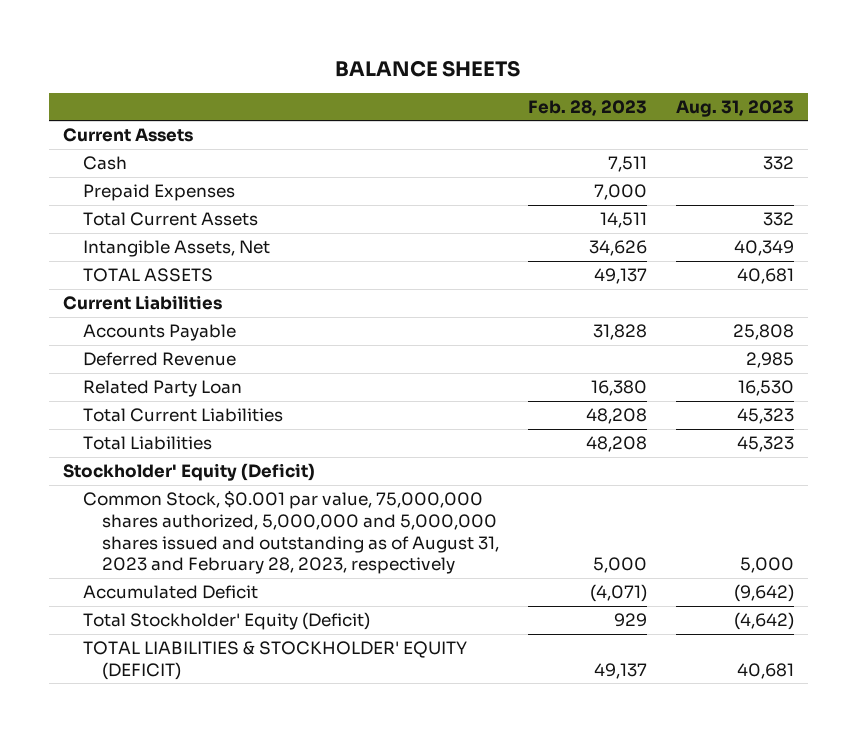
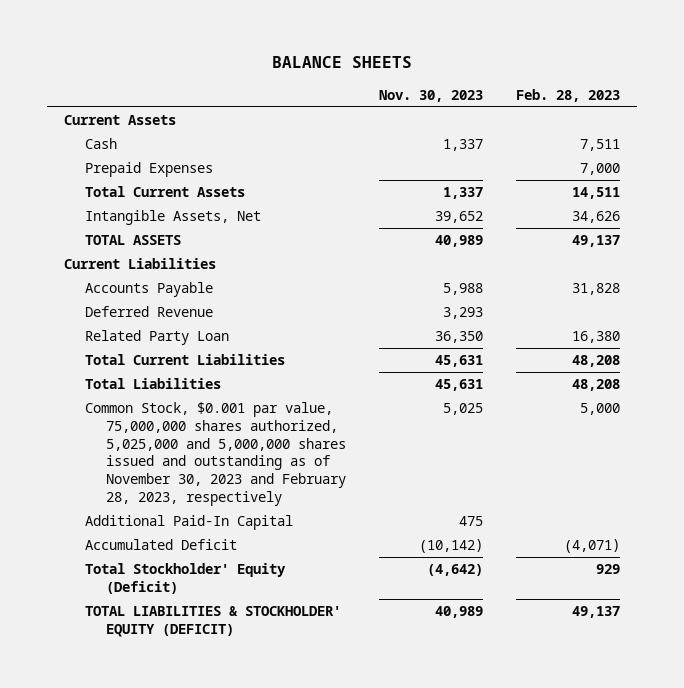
[675,99,794,117] Aug. 31, 2023 -> none
none -> [378,89,483,102] Nov. 30, 2023
[63,463,316,482] Stockholder' Equity (Deficit) -> none
[82,490,500,575] Common Stock, $0.001 par value, 75,000,000 shares authorized, 5,000,000 and 5,000,000 shares issued and outstanding as of August 31, 2023 and February 28, 2023, respectively -> [84,402,346,507] Common Stock, $0.001 par value, 75,000,000 shares authorized, 5,025,000 and 5,000,000 shares issued and outstanding as of November 30, 2023 and February 28, 2023, respectively
none -> [84,515,293,531] Additional Paid-In Capital

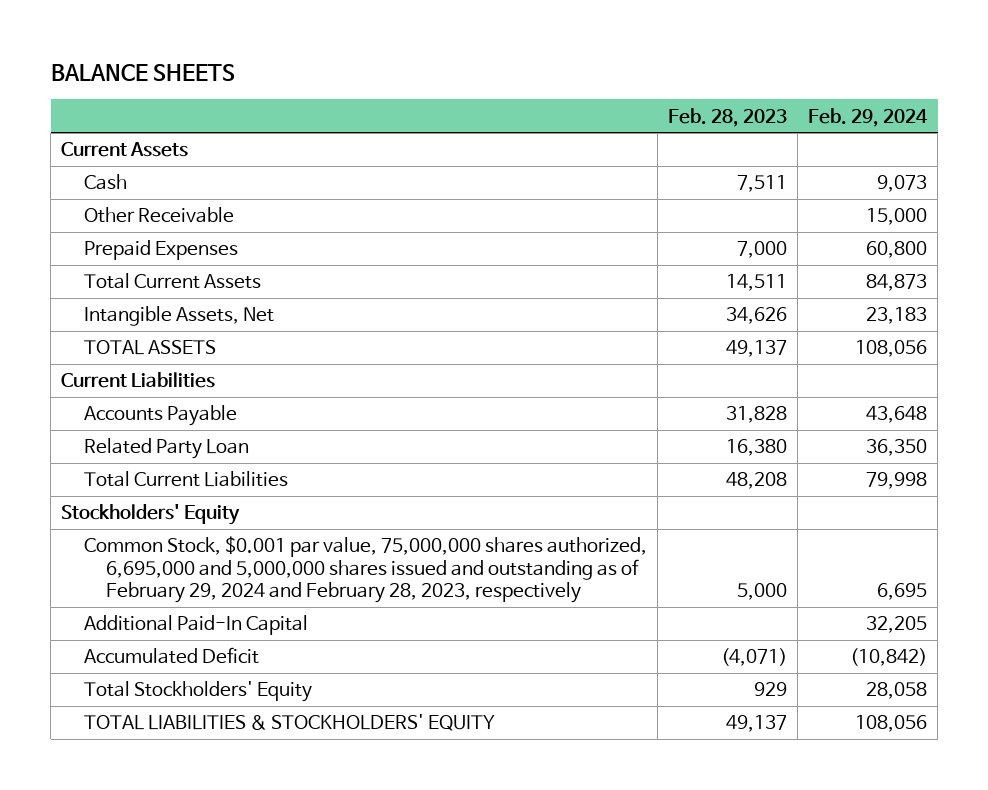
[378,89,483,102] Nov. 30, 2023 -> none
none -> [807,107,928,127] Feb. 29, 2024
none -> [83,207,234,224] Other Receivable
[84,306,213,318] Deferred Revenue -> none
[84,378,221,390] Total Liabilities -> none
none -> [61,504,241,526] Stockholders' Equity
[84,402,346,507] Common Stock, $0.001 par value, 75,000,000 shares authorized, 5,025,000 and 5,000,000 shares issued and outstanding as of November 30, 2023 and February 28, 2023, respectively -> [83,536,647,604] Common Stock, $0.001 par value, 75,000,000 shares authorized, 6,695,000 and 5,000,000 shares issued and outstanding as of February 29, 2024 and February 28, 2023, respectively
[84,563,286,594] Total Stockholder' Equity (Deficit) -> [83,681,312,703] Total Stockholders' Equity
[84,606,341,637] TOTAL LIABILITIES & STOCKHOLDER' EQUITY (DEFICIT) -> [83,714,495,732] TOTAL LIABILITIES & STOCKHOLDERS' EQUITY

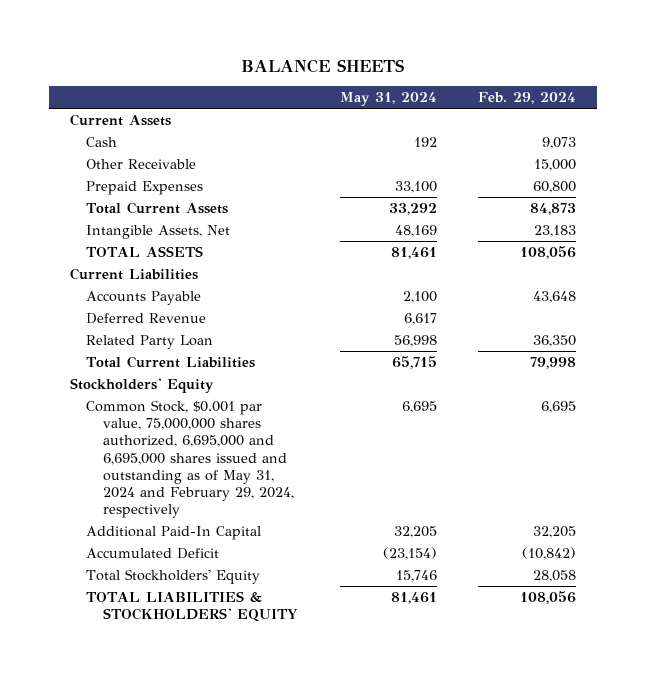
[667,107,787,127] Feb. 28, 2023 -> none
none -> [339,92,437,107] May 31, 2024
none -> [86,313,207,325] Deferred Revenue
[83,536,647,604] Common Stock, $0.001 par value, 75,000,000 shares authorized, 6,695,000 and 5,000,000 shares issued and outstanding as of February 29, 2024 and February 28, 2023, respectively -> [86,400,294,519] Common Stock, $0.001 par value, 75,000,000 shares authorized, 6,695,000 and 6,695,000 shares issued and outstanding as of May 31, 2024 and February 29, 2024, respectively

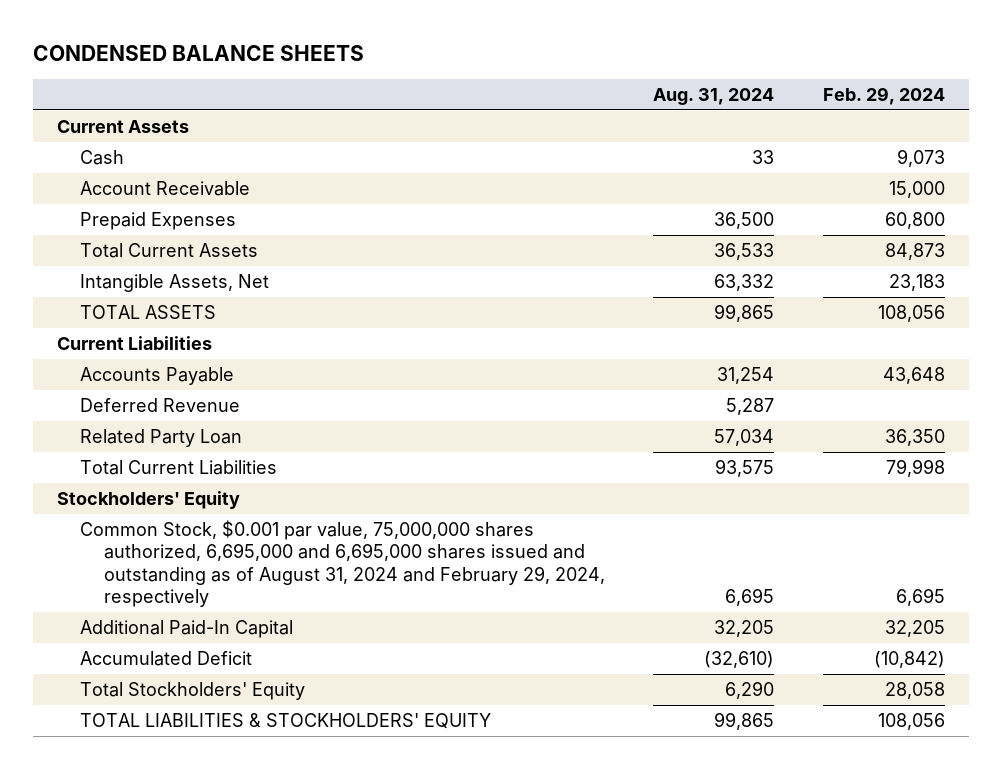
[241,58,405,73] BALANCE SHEETS -> [32,44,364,61] CONDENSED BALANCE SHEETS
[339,92,437,107] May 31, 2024 -> none
none -> [653,87,775,105] Aug. 31, 2024
[86,159,197,170] Other Receivable -> none
none -> [80,181,251,197] Account Receivable
[86,400,294,519] Common Stock, $0.001 par value, 75,000,000 shares authorized, 6,695,000 and 6,695,000 shares issued and outstanding as of May 31, 2024 and February 29, 2024, respectively -> [80,520,605,608] Common Stock, $0.001 par value, 75,000,000 shares authorized, 6,695,000 and 6,695,000 shares issued and outstanding as of August 31, 2024 and February 29, 2024, respectively

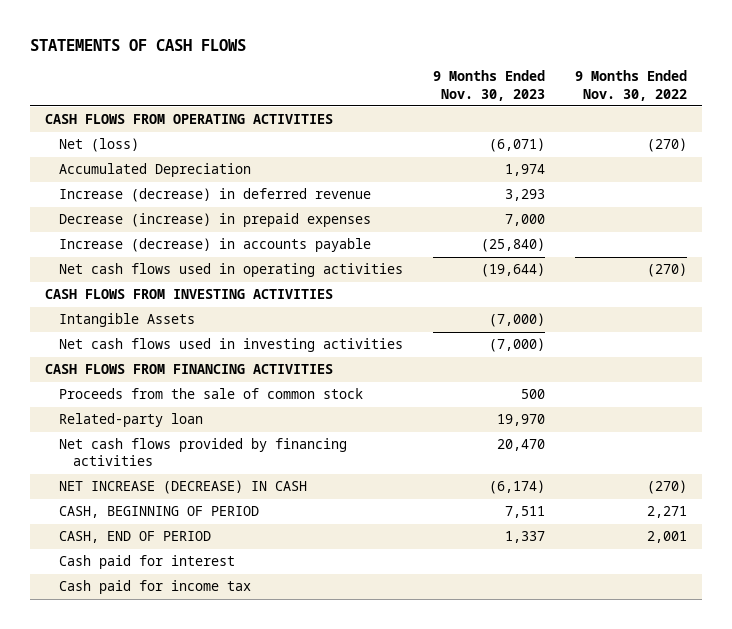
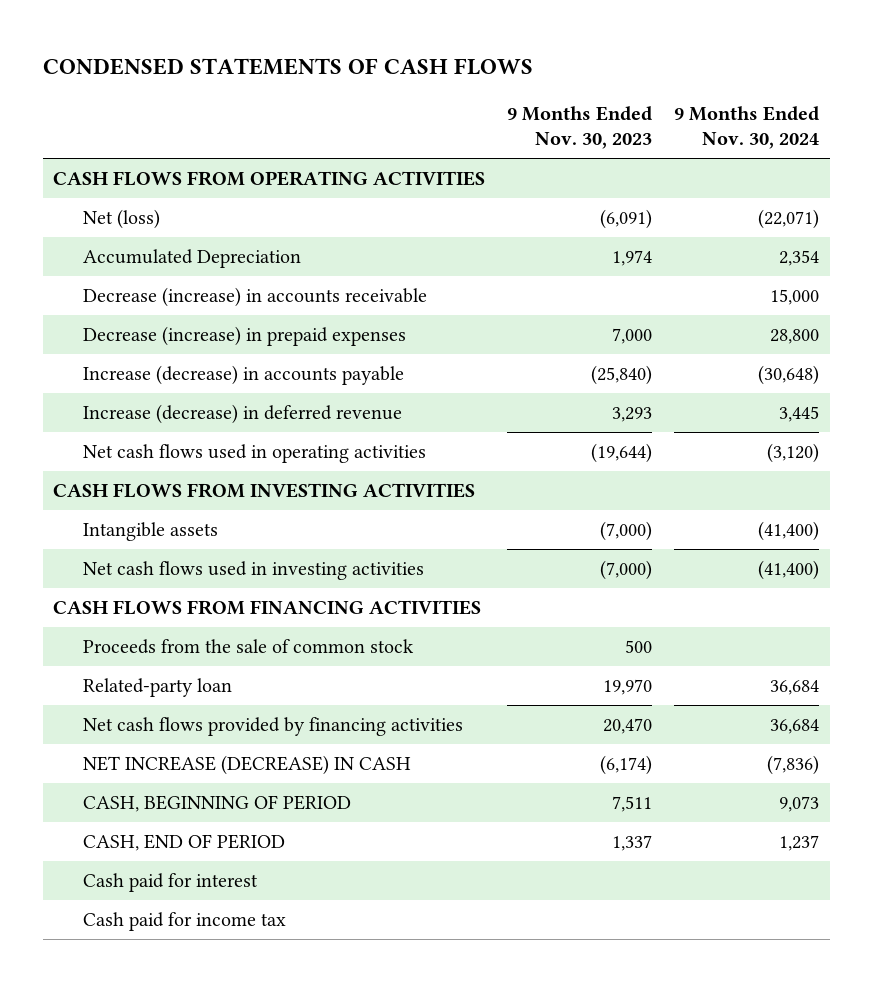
[29,38,246,51] STATEMENTS OF CASH FLOWS -> [42,57,533,75] CONDENSED STATEMENTS OF CASH FLOWS
[574,70,687,101] 9 Months Ended Nov. 30, 2022 -> none
none -> [674,106,820,150] 9 Months Ended Nov. 30, 2024
[488,138,545,153] (6,071) -> [600,208,653,229] (6,091)
none -> [82,286,427,307] Decrease (increase) in accounts receivable
[58,188,371,203] Increase (decrease) in deferred revenue -> [82,403,402,424] Increase (decrease) in deferred revenue
[58,313,195,328] Intangible Assets -> [82,521,218,541] Intangible assets

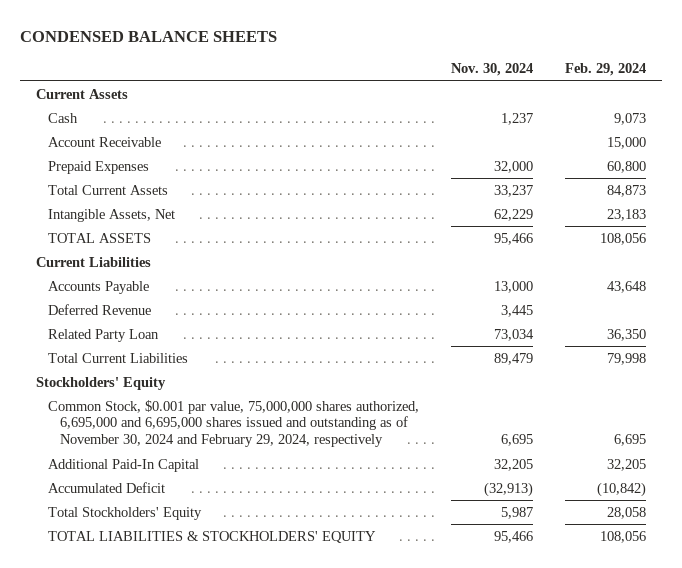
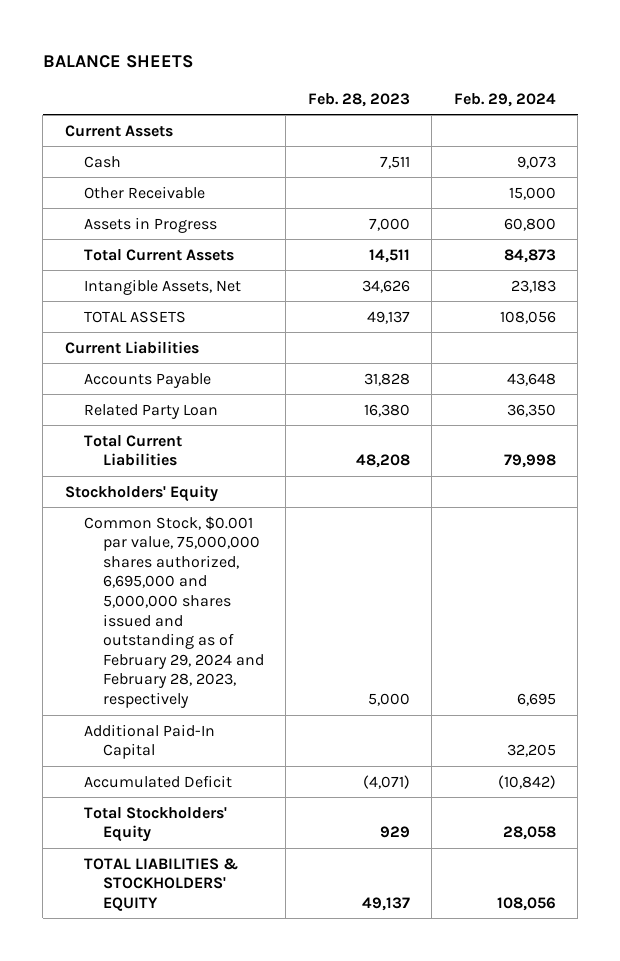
[20,31,278,43] CONDENSED BALANCE SHEETS -> [42,55,193,69] BALANCE SHEETS
[450,63,533,77] Nov. 30, 2024 -> none
none -> [307,92,410,107] Feb. 28, 2023
[48,136,162,147] Account Receivable -> none
[48,160,150,174] Prepaid Expenses -> none
none -> [83,185,205,199] Other Receivable
none -> [83,216,217,233] Assets in Progress
[48,303,152,315] Deferred Revenue -> none
[48,399,420,448] Common Stock, $0.001 par value, 75,000,000 shares authorized, 6,695,000 and 6,695,000 shares issued and outstanding as of November 30, 2024 and February 29, 2024, respectively -> [83,515,264,708] Common Stock, $0.001 par value, 75,000,000 shares authorized, 6,695,000 and 5,000,000 shares issued and outstanding as of February 29, 2024 and February 28, 2023, respectively

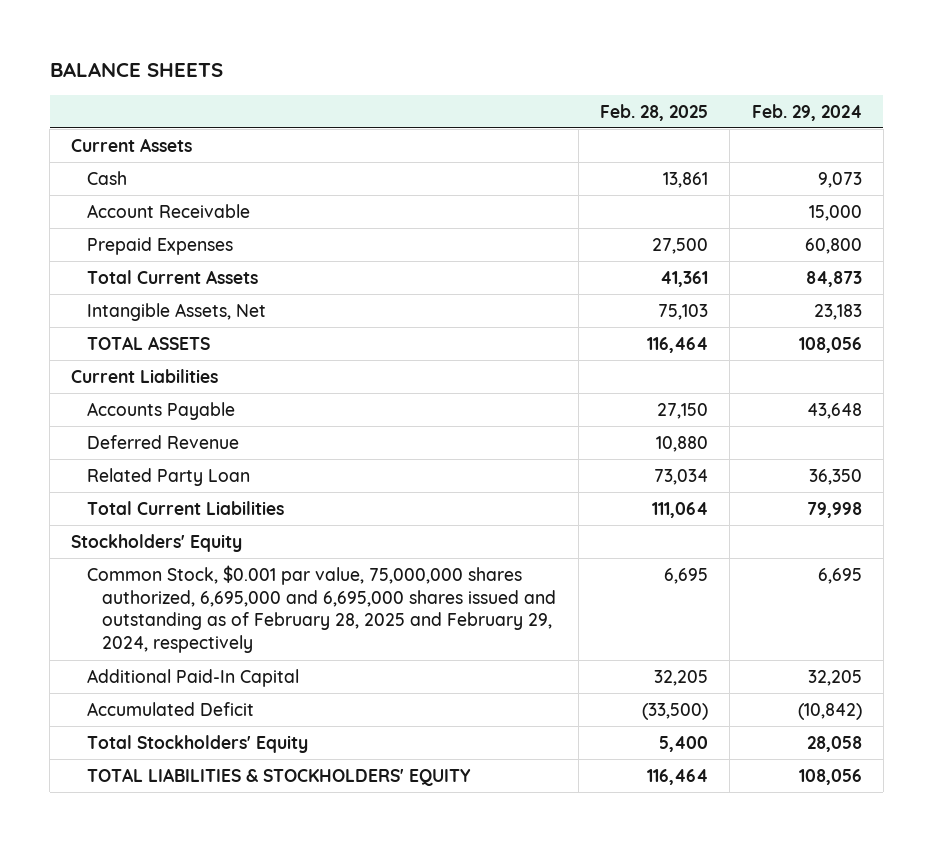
[307,92,410,107] Feb. 28, 2023 -> none
none -> [600,103,709,121] Feb. 28, 2025
[83,185,205,199] Other Receivable -> none
[83,216,217,233] Assets in Progress -> none
none -> [86,203,250,218] Account Receivable
none -> [86,236,233,255] Prepaid Expenses
none -> [86,434,239,449] Deferred Revenue
[83,515,264,708] Common Stock, $0.001 par value, 75,000,000 shares authorized, 6,695,000 and 5,000,000 shares issued and outstanding as of February 29, 2024 and February 28, 2023, respectively -> [86,564,557,654] Common Stock, $0.001 par value, 75,000,000 shares authorized, 6,695,000 and 6,695,000 shares issued and outstanding as of February 28, 2025 and February 29, 2024, respectively

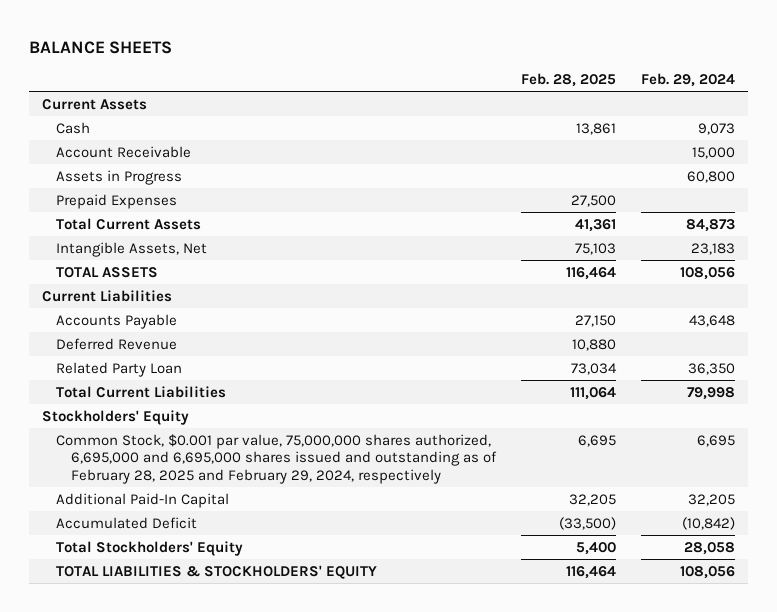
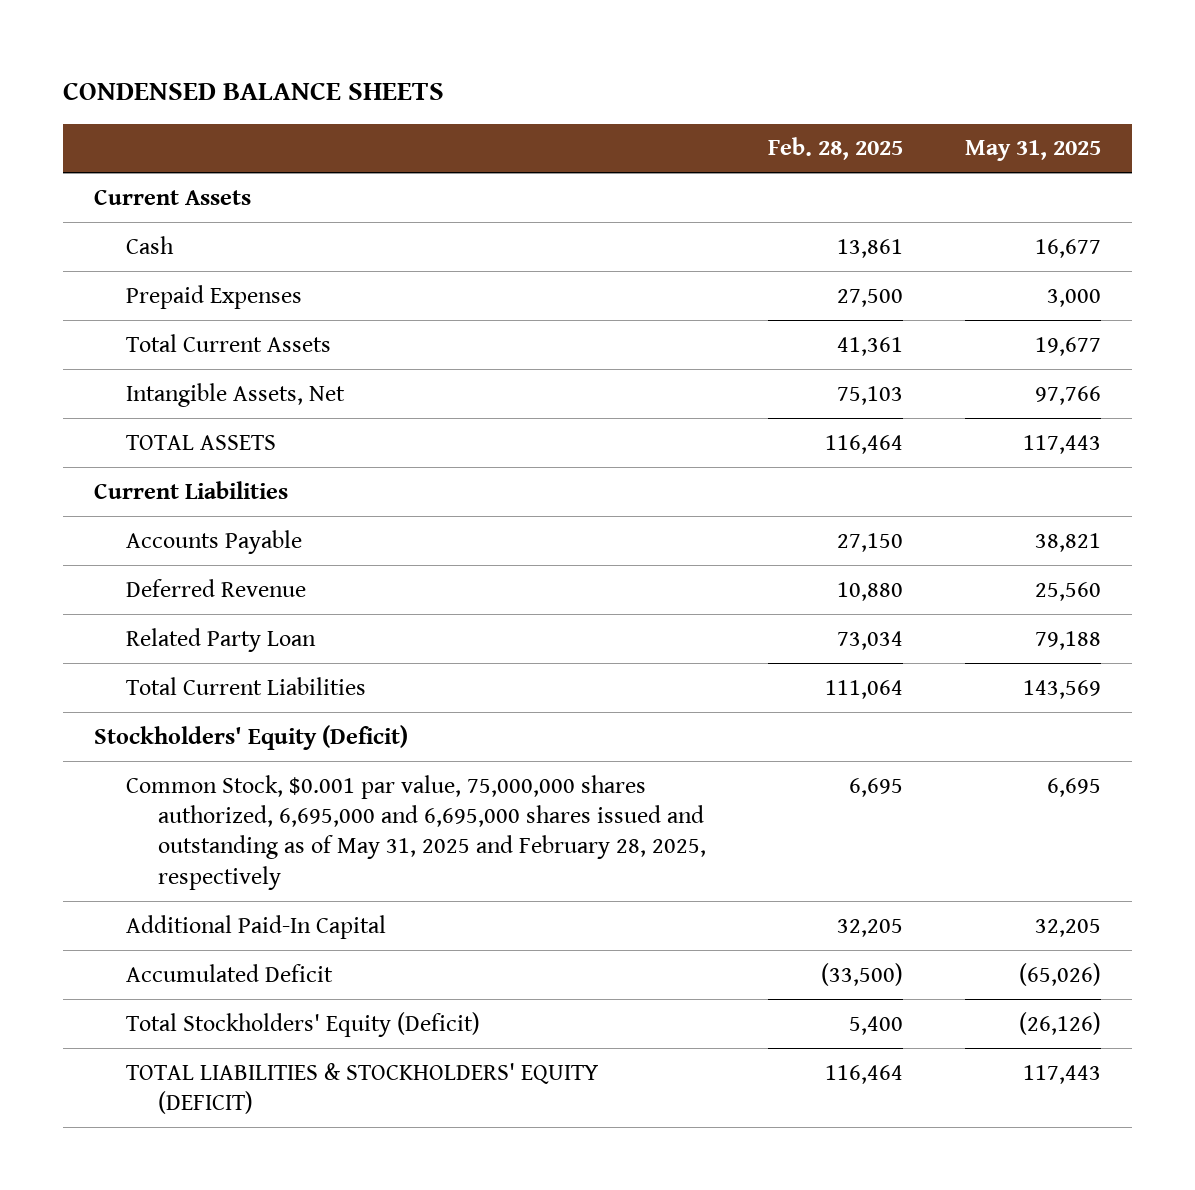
[29,40,173,54] BALANCE SHEETS -> [62,81,444,100] CONDENSED BALANCE SHEETS
[641,73,736,88] Feb. 29, 2024 -> none
none -> [965,140,1102,162] May 31, 2025
[56,145,192,158] Account Receivable -> none
[56,169,183,185] Assets in Progress -> none
[41,409,189,425] Stockholders' Equity -> [93,724,408,750] Stockholders' Equity (Deficit)
[56,433,498,484] Common Stock, $0.001 par value, 75,000,000 shares authorized, 6,695,000 and 6,695,000 shares issued and outstanding as of February 28, 2025 and February 29, 2024, respectively -> [125,774,706,890] Common Stock, $0.001 par value, 75,000,000 shares authorized, 6,695,000 and 6,695,000 shares issued and outstanding as of May 31, 2025 and February 28, 2025, respectively
[56,540,244,556] Total Stockholders' Equity -> [125,1011,480,1037] Total Stockholders' Equity (Deficit)
[56,564,378,579] TOTAL LIABILITIES & STOCKHOLDERS' EQUITY -> [125,1062,598,1115] TOTAL LIABILITIES & STOCKHOLDERS' EQUITY (DEFICIT)

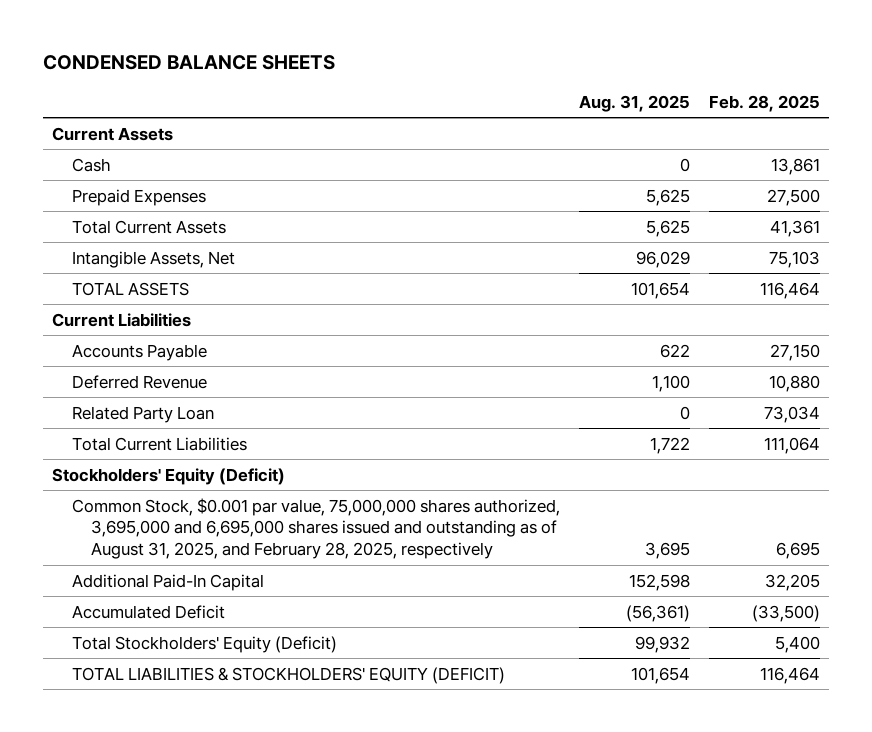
[965,140,1102,162] May 31, 2025 -> none
none -> [578,94,690,112] Aug. 31, 2025
[125,774,706,890] Common Stock, $0.001 par value, 75,000,000 shares authorized, 6,695,000 and 6,695,000 shares issued and outstanding as of May 31, 2025 and February 28, 2025, respectively -> [71,497,560,559] Common Stock, $0.001 par value, 75,000,000 shares authorized, 3,695,000 and 6,695,000 shares issued and outstanding as of August 31, 2025, and February 28, 2025, respectively

